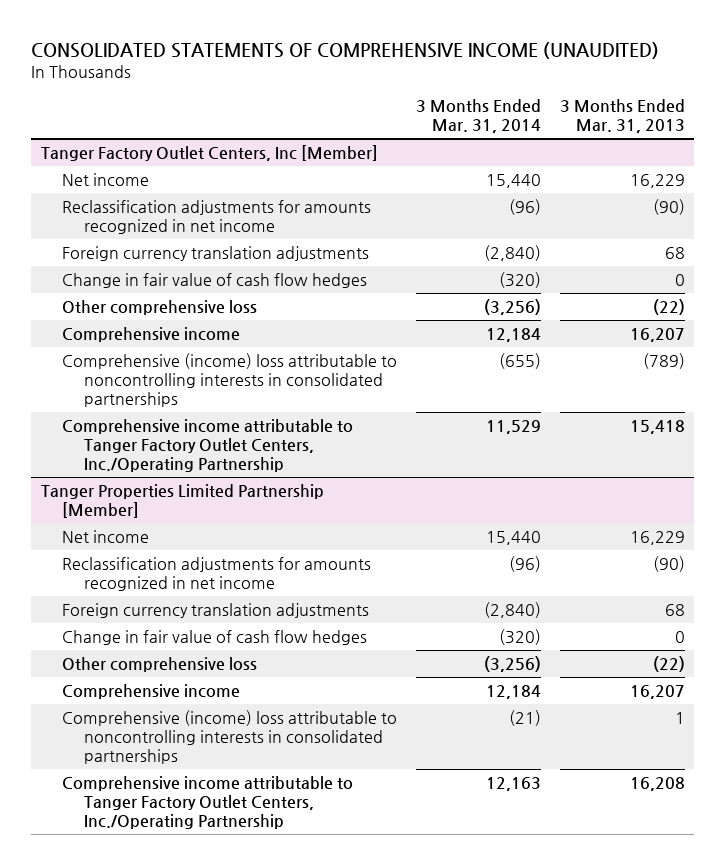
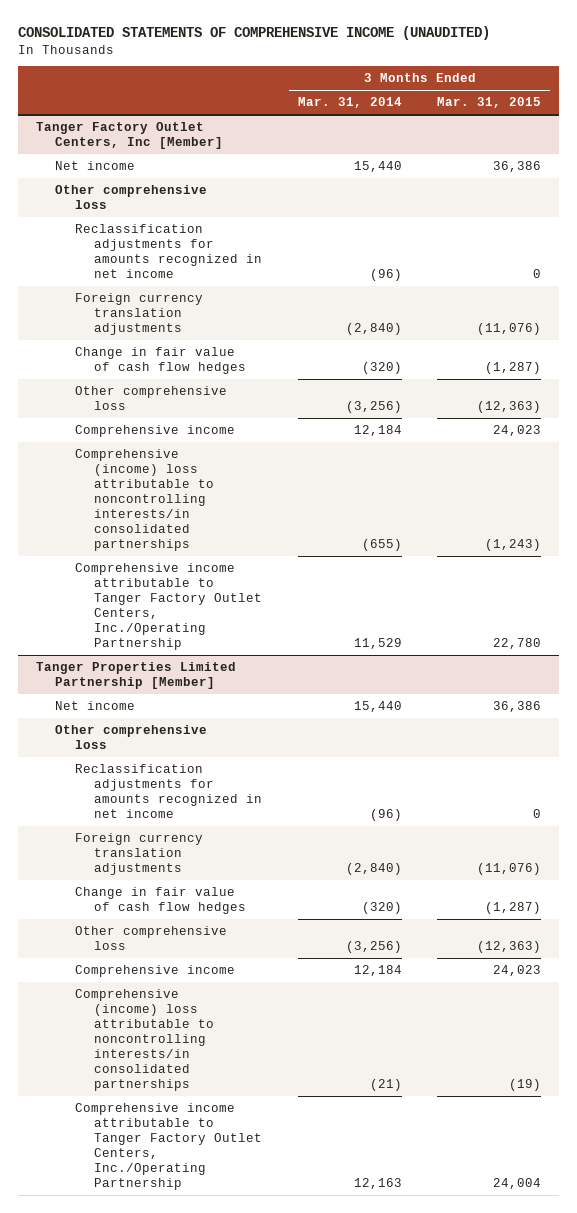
[559,98,685,134] 3 Months Ended Mar. 31, 2013 -> none
none -> [437,97,542,109] Mar. 31, 2015
none -> [55,185,208,210] Other comprehensive loss
[62,352,398,408] Comprehensive (income) loss attributable to noncontrolling interests in consolidated partnerships -> [74,449,214,552] Comprehensive (income) loss attributable to noncontrolling interests/in consolidated partnerships
none -> [55,725,208,750] Other comprehensive loss
[62,709,398,765] Comprehensive (income) loss attributable to noncontrolling interests in consolidated partnerships -> [74,989,214,1092] Comprehensive (income) loss attributable to noncontrolling interests/in consolidated partnerships

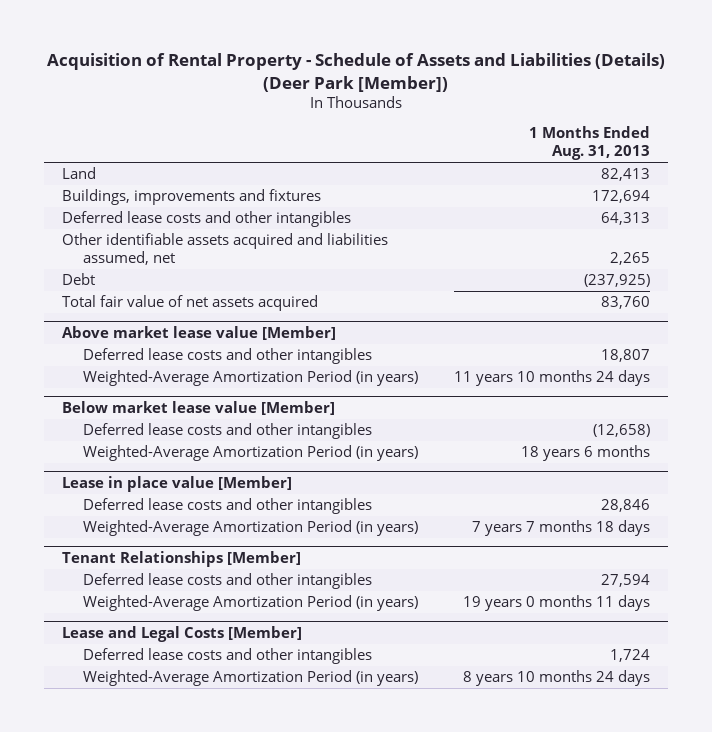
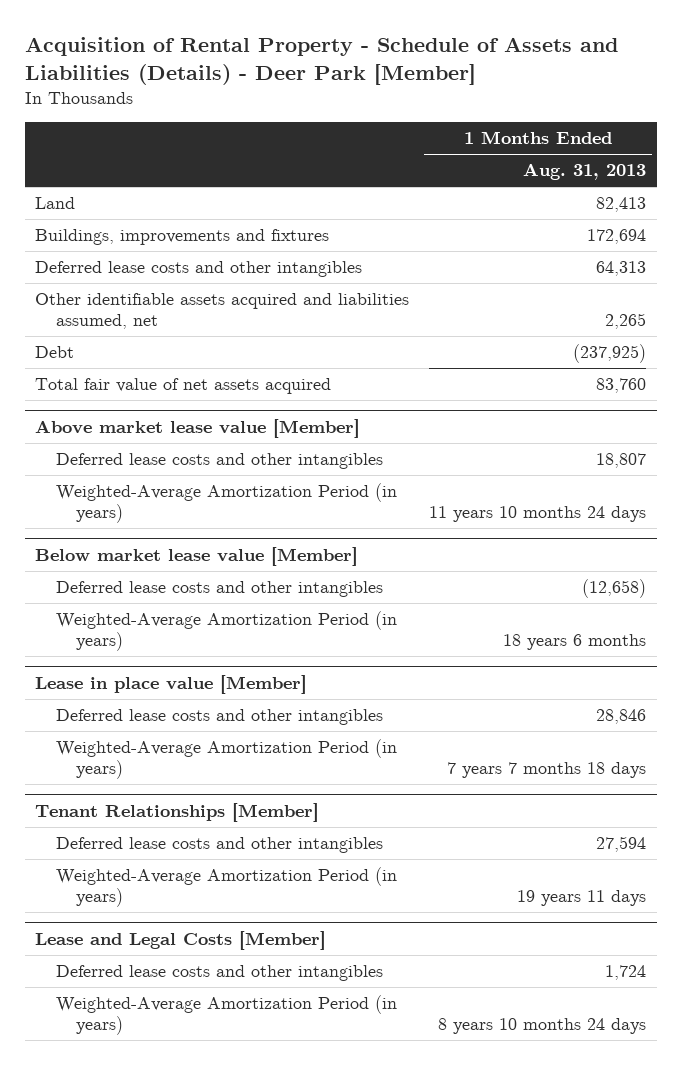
[47,53,666,92] Acquisition of Rental Property - Schedule of Assets and Liabilities (Details) (Deer Park [Member]) -> [24,37,618,86] Acquisition of Rental Property - Schedule of Assets and Liabilities (Details) - Deer Park [Member]
[463,595,651,612] 19 years 0 months 11 days -> [517,890,647,907] 19 years 11 days

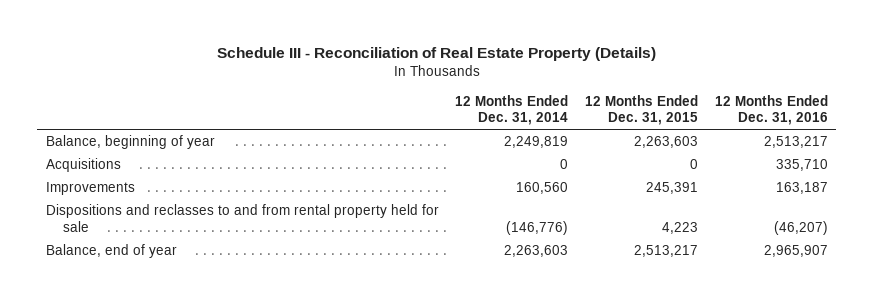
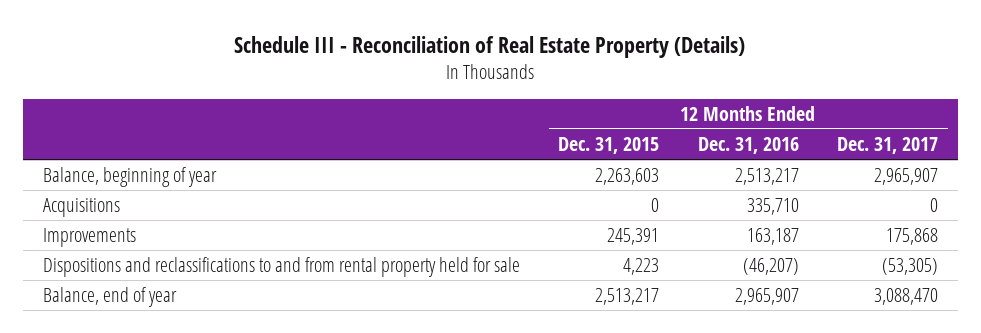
[455,94,569,126] 12 Months Ended Dec. 31, 2014 -> none
none -> [837,136,939,154] Dec. 31, 2017
[45,204,439,232] Dispositions and reclasses to and from rental property held for sale -> [42,256,520,277] Dispositions and reclassifications to and from rental property held for sale

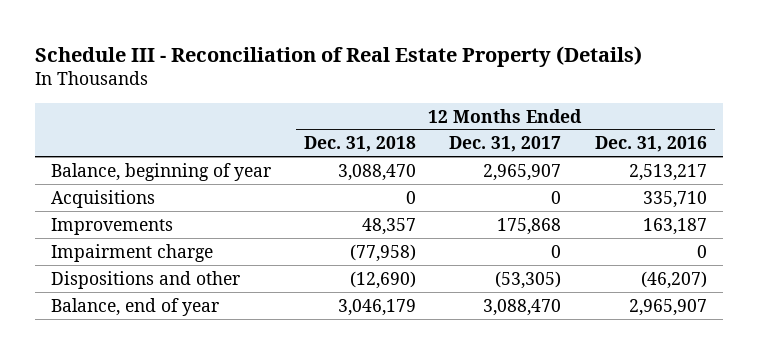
[558,136,660,154] Dec. 31, 2015 -> none
none -> [304,136,417,153] Dec. 31, 2018
none -> [51,243,214,262] Impairment charge
[42,256,520,277] Dispositions and reclassifications to and from rental property held for sale -> [51,270,241,289] Dispositions and other

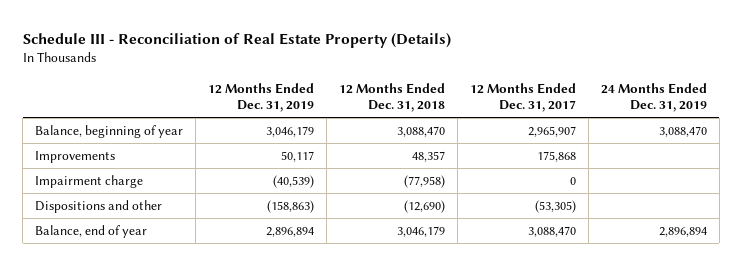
[594,136,707,153] Dec. 31, 2016 -> none
none -> [208,82,315,113] 12 Months Ended Dec. 31, 2019
none -> [600,82,707,113] 24 Months Ended Dec. 31, 2019
[51,189,156,208] Acquisitions -> none

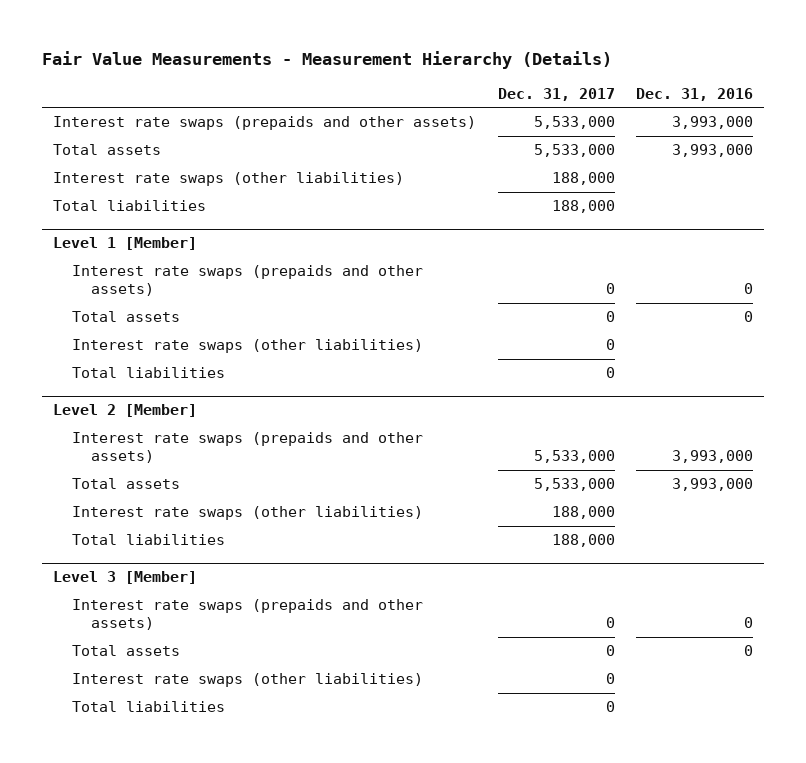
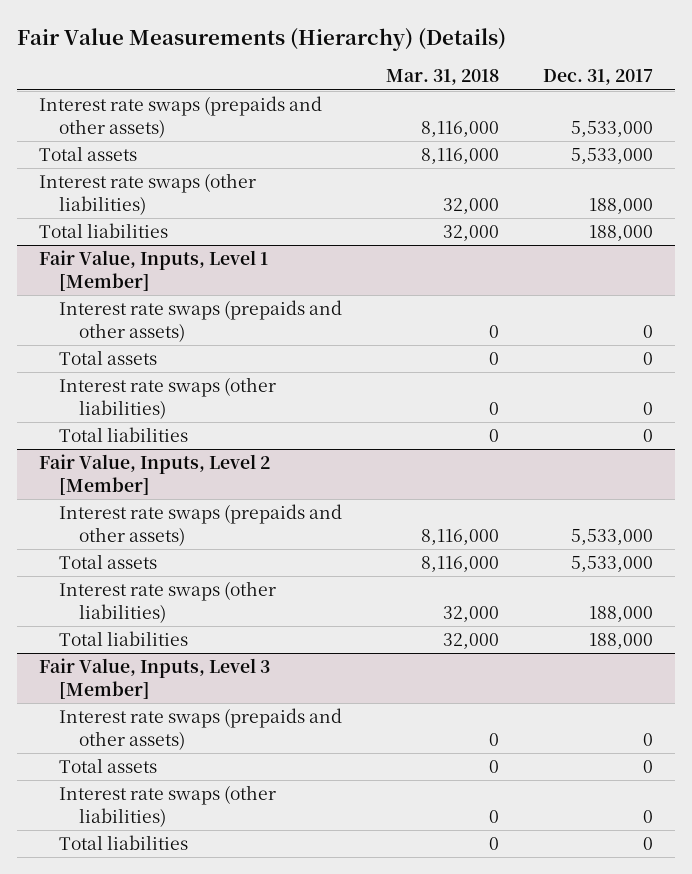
[42,51,613,70] Fair Value Measurements - Measurement Hierarchy (Details) -> [17,27,507,51] Fair Value Measurements (Hierarchy) (Details)
[636,87,754,101] Dec. 31, 2016 -> none
none -> [386,69,500,86] Mar. 31, 2018
[53,237,198,251] Level 1 [Member] -> [39,250,269,291] Fair Value, Inputs, Level 1 [Member]
[53,404,198,418] Level 2 [Member] -> [39,454,271,495] Fair Value, Inputs, Level 2 [Member]
[53,571,198,585] Level 3 [Member] -> [39,658,271,699] Fair Value, Inputs, Level 3 [Member]

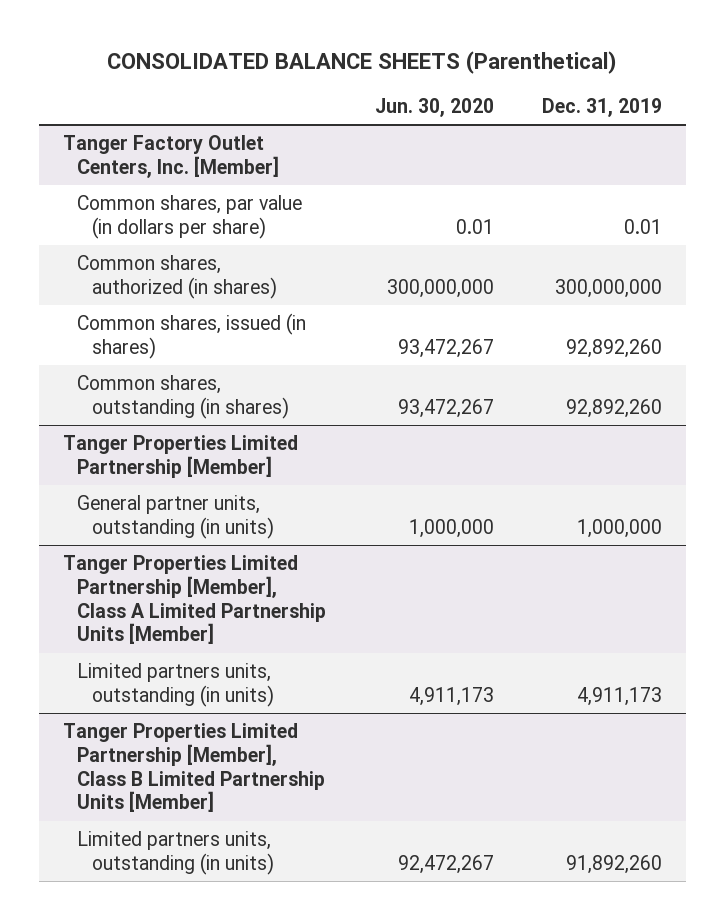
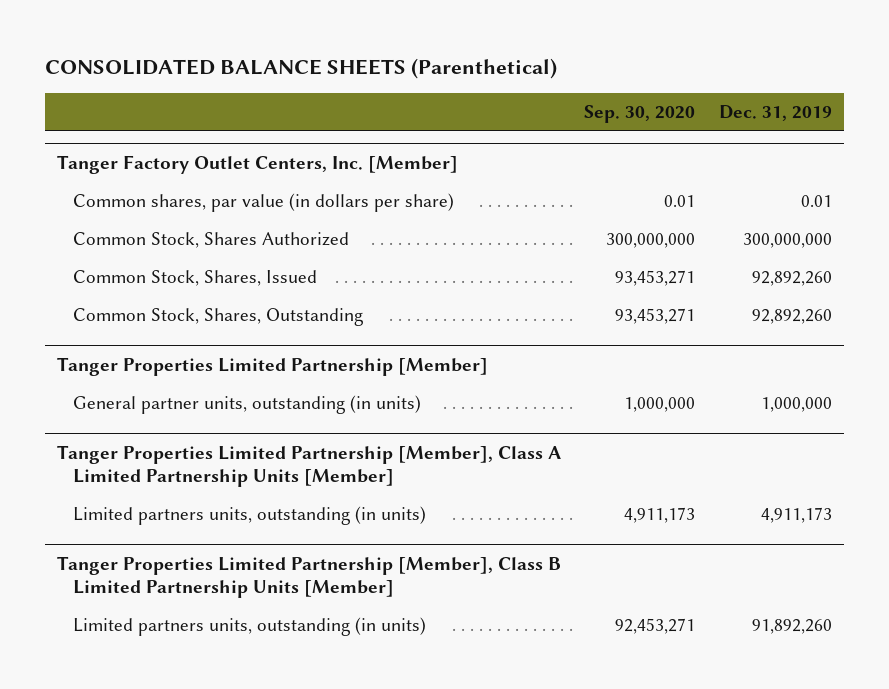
[374,97,494,117] Jun. 30, 2020 -> none
none -> [584,104,696,123] Sep. 30, 2020
[77,254,277,299] Common shares, authorized (in shares) -> [73,232,350,249] Common Stock, Shares Authorized
[77,312,307,359] Common shares, issued (in shares) -> [73,270,318,287] Common Stock, Shares, Issued
[77,374,289,419] Common shares, outstanding (in shares) -> [73,308,364,327] Common Stock, Shares, Outstanding

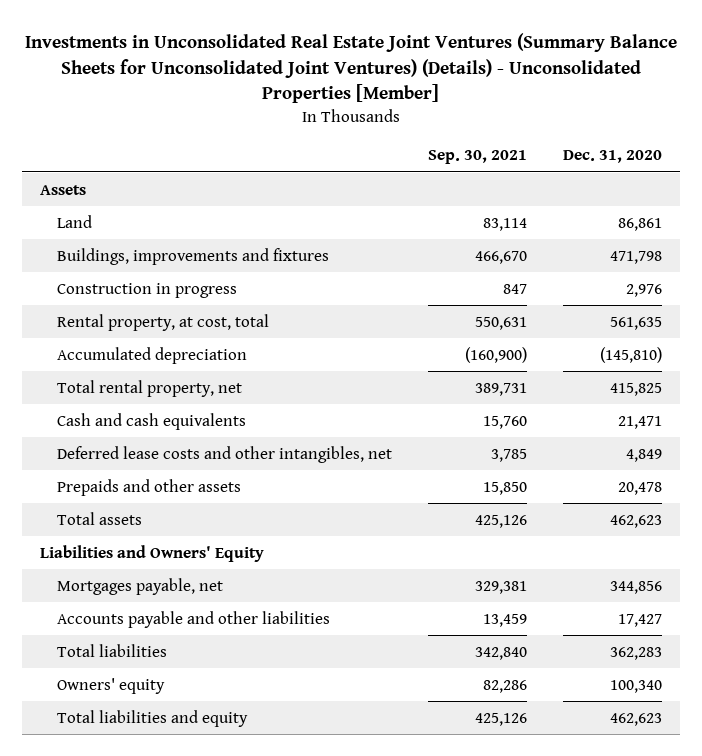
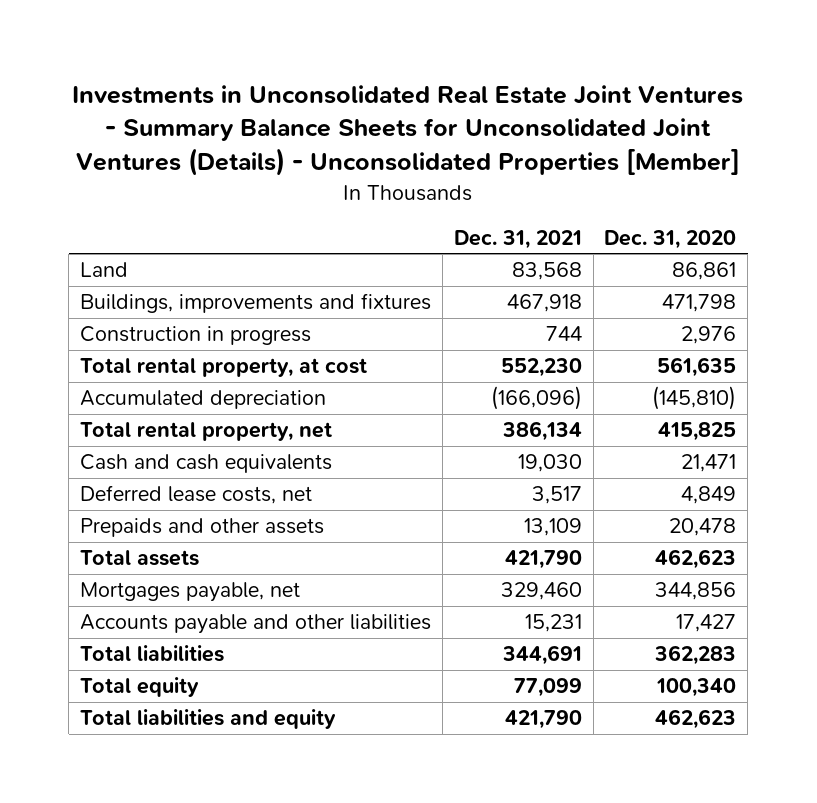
[24,32,677,104] Investments in Unconsolidated Real Estate Joint Ventures (Summary Balance Sheets for Unconsolidated Joint Ventures) (Details) - Unconsolidated Properties [Member] -> [72,84,744,177] Investments in Unconsolidated Real Estate Joint Ventures - Summary Balance Sheets for Unconsolidated Joint Ventures (Details) - Unconsolidated Properties [Member]
[427,150,527,165] Sep. 30, 2021 -> none
none -> [453,229,582,249] Dec. 31, 2021
[40,184,87,195] Assets -> none
[56,313,269,331] Rental property, at cost, total -> [80,358,368,378] Total rental property, at cost
[56,445,392,463] Deferred lease costs and other intangibles, net -> [80,485,313,505] Deferred lease costs, net
[40,544,265,562] Liabilities and Owners' Equity -> none
[56,677,165,694] Owners' equity -> [80,677,200,698] Total equity

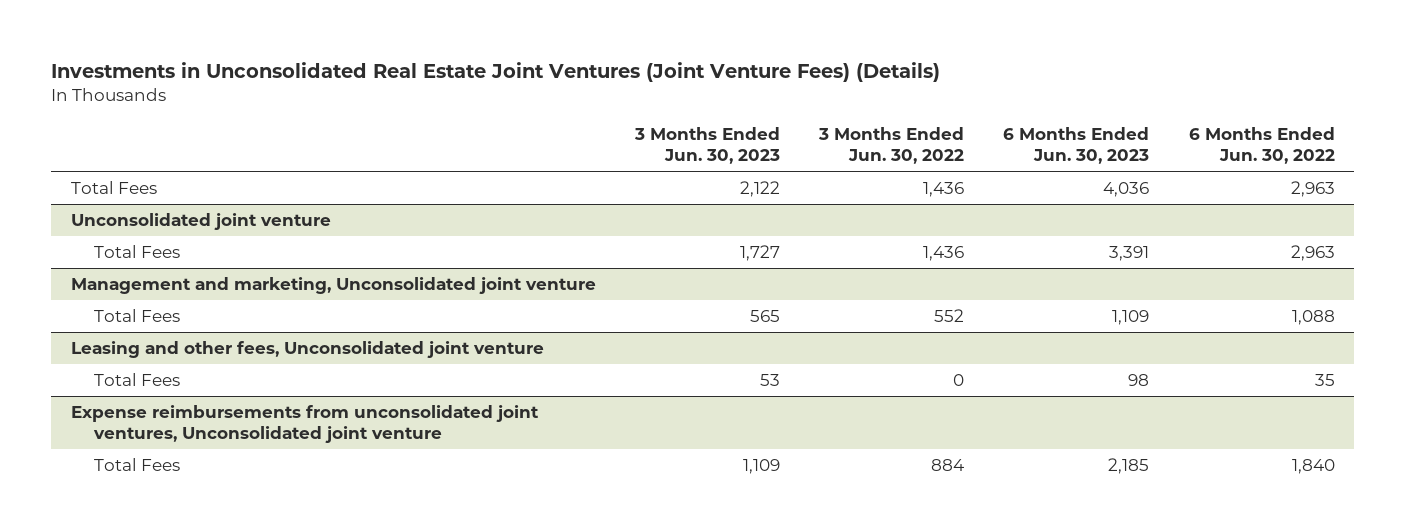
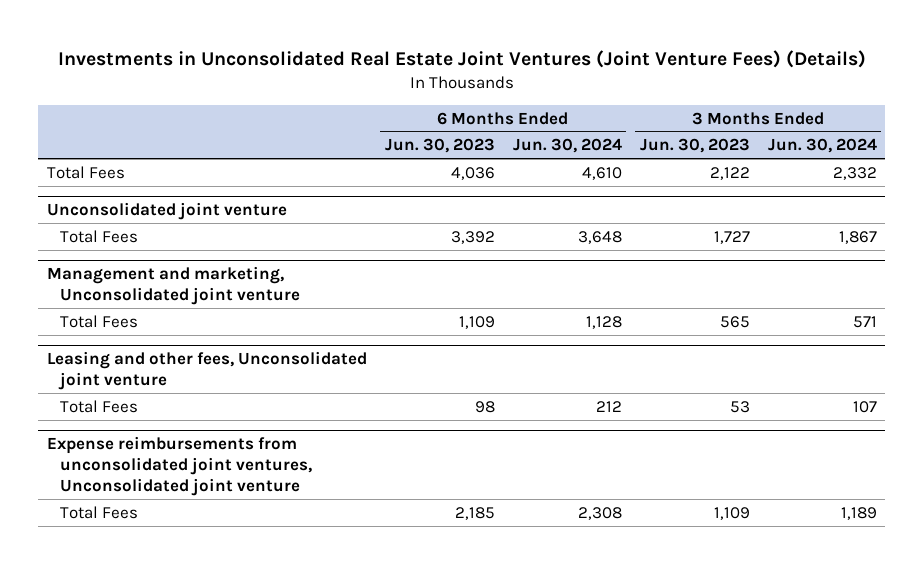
[818,126,965,165] 3 Months Ended Jun. 30, 2022 -> none
[1188,126,1335,165] 6 Months Ended Jun. 30, 2022 -> none
none -> [512,138,622,154] Jun. 30, 2024
none -> [767,138,877,154] Jun. 30, 2024
[1109,246,1150,262] 3,391 -> [450,230,495,244] 3,392

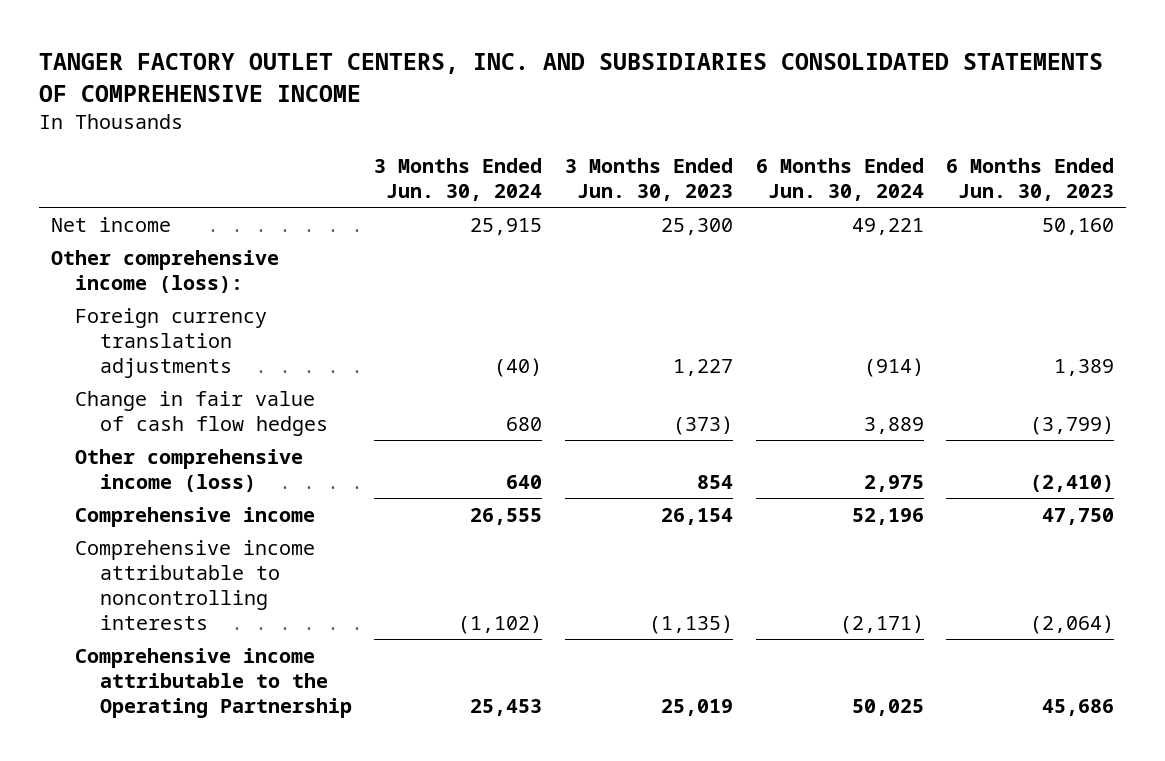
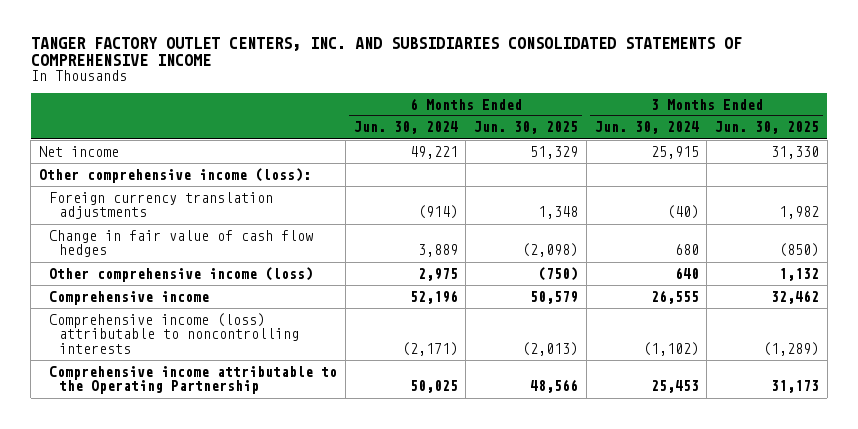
[565,157,734,201] 3 Months Ended Jun. 30, 2023 -> none
[946,157,1115,201] 6 Months Ended Jun. 30, 2023 -> none
none -> [474,121,579,135] Jun. 30, 2025
none -> [715,121,820,135] Jun. 30, 2025
[75,539,316,630] Comprehensive income attributable to noncontrolling interests -> [49,312,299,355] Comprehensive income (loss) attributable to noncontrolling interests

